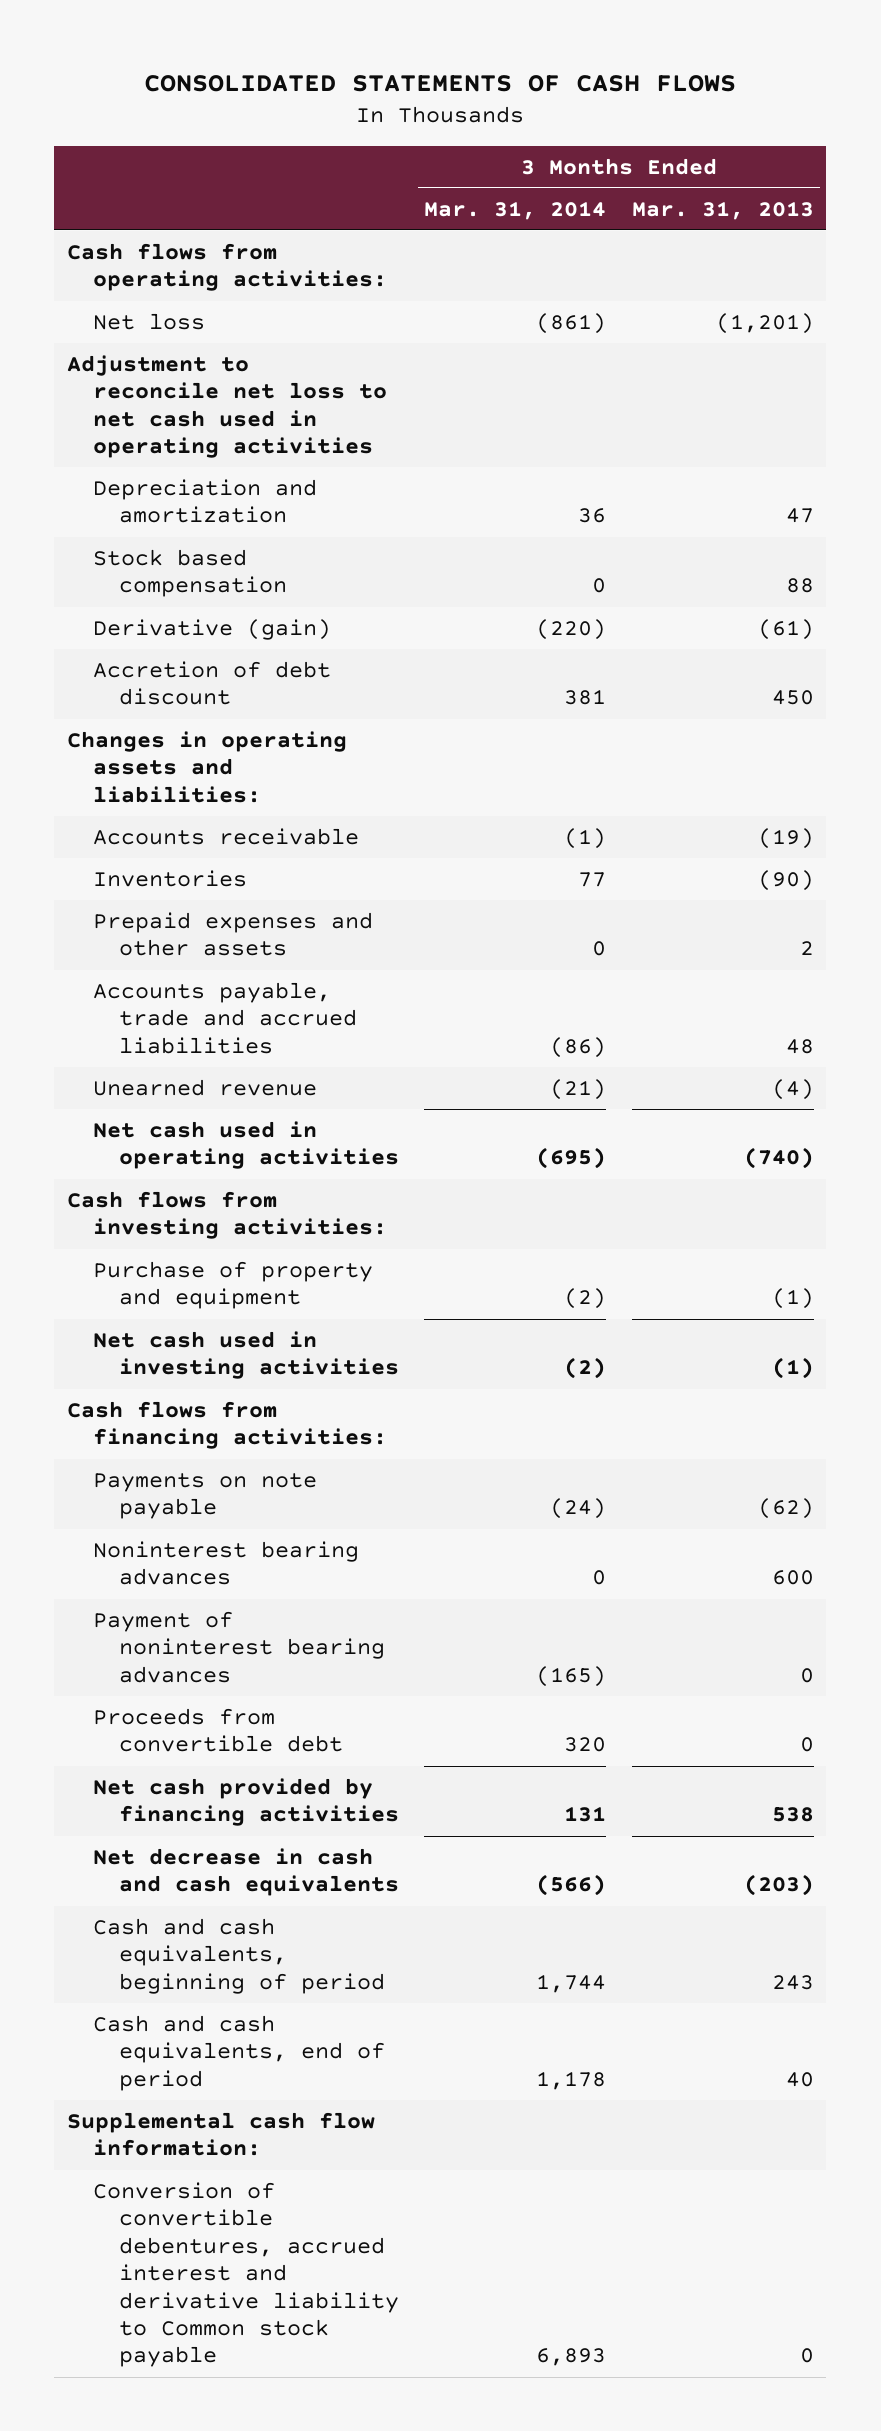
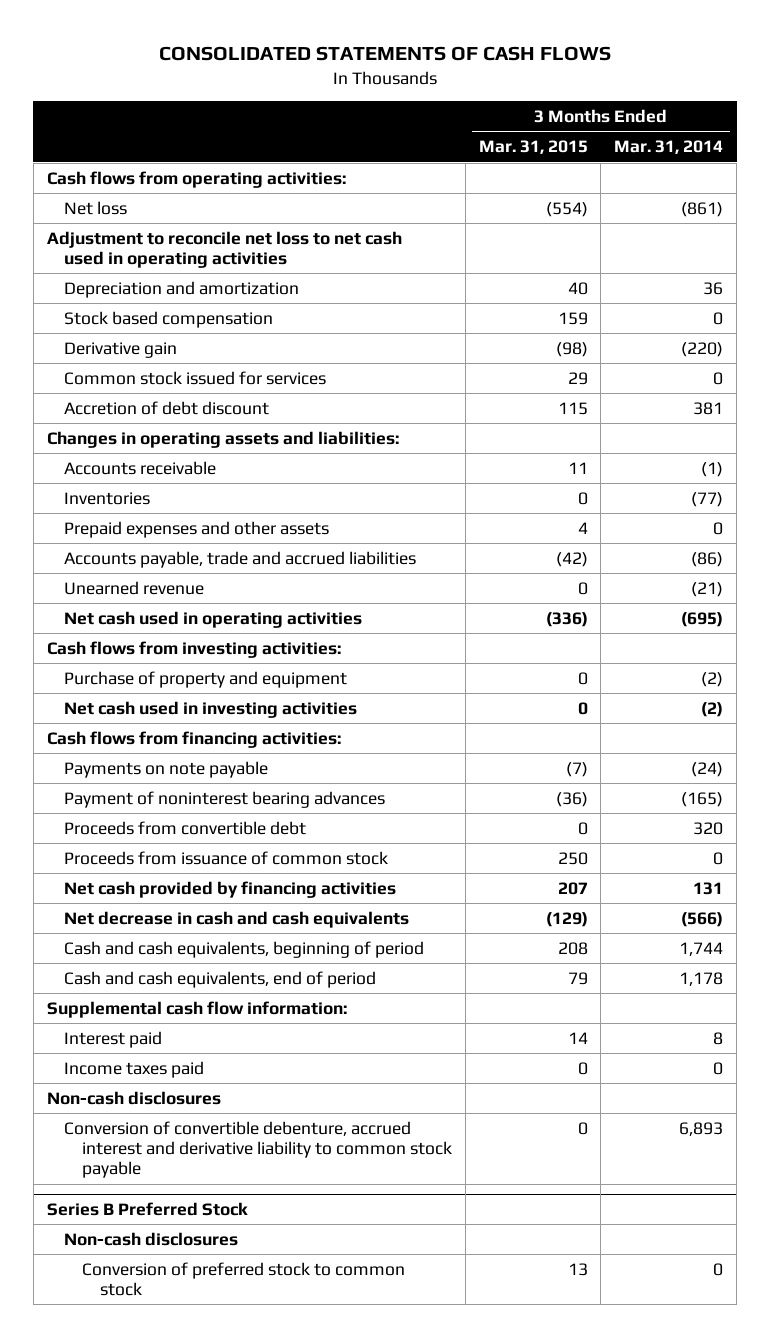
[631,200,814,220] Mar. 31, 2013 -> none
none -> [478,140,588,155] Mar. 31, 2015
[93,618,332,640] Derivative (gain) -> [64,341,178,358] Derivative gain
none -> [64,370,327,385] Common stock issued for services
[578,871,607,887] 77 -> [691,491,724,507] (77)
[93,1540,360,1586] Noninterest bearing advances -> none
none -> [64,850,389,865] Proceeds from issuance of common stock
none -> [64,1030,163,1048] Interest paid
none -> [64,1060,205,1078] Income taxes paid
none -> [46,1090,221,1105] Non-cash disclosures
[93,2181,400,2368] Conversion of convertible debentures, accrued interest and derivative liability to Common stock payable -> [64,1120,452,1179] Conversion of convertible debenture, accrued interest and derivative liability to common stock payable
none -> [46,1201,248,1216] Series B Preferred Stock
none -> [64,1231,239,1246] Non-cash disclosures
none -> [81,1261,405,1297] Conversion of preferred stock to common stock

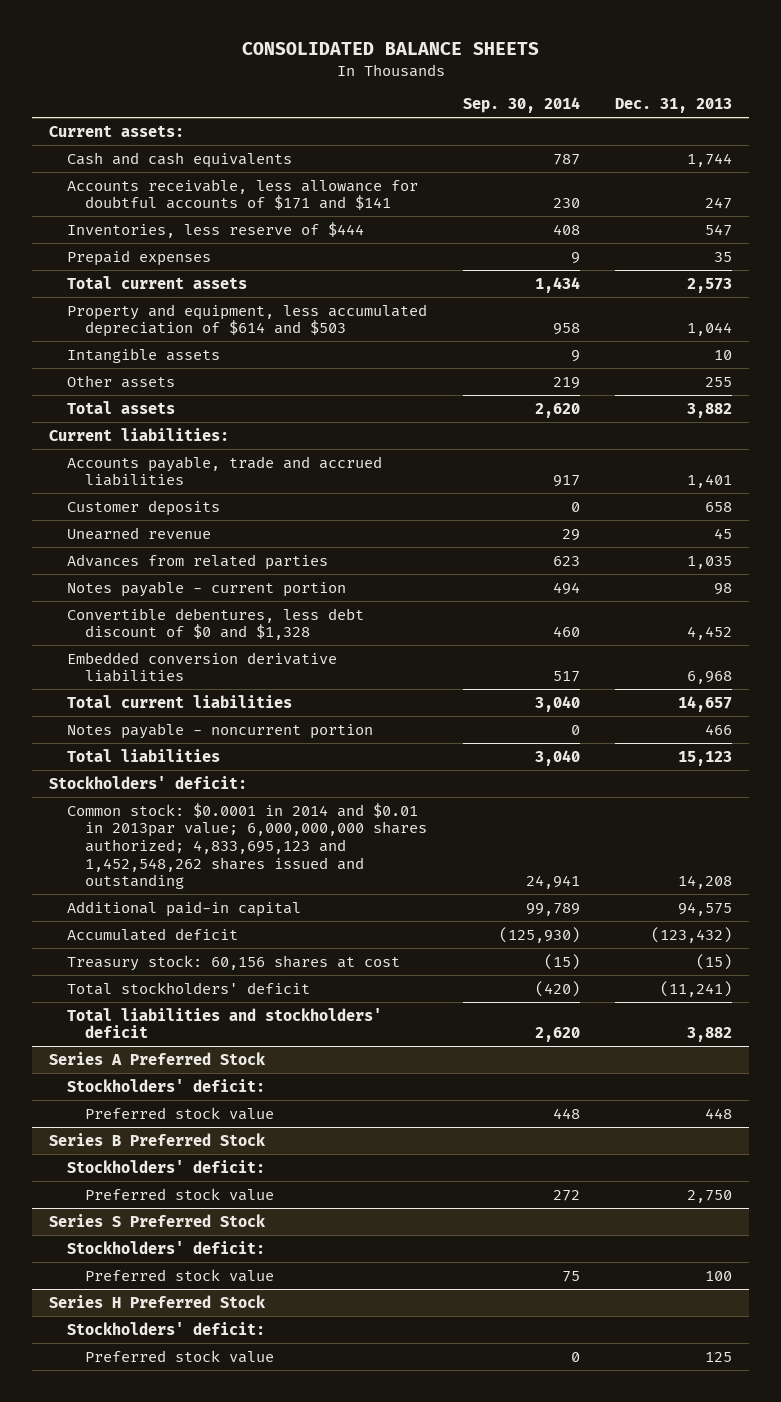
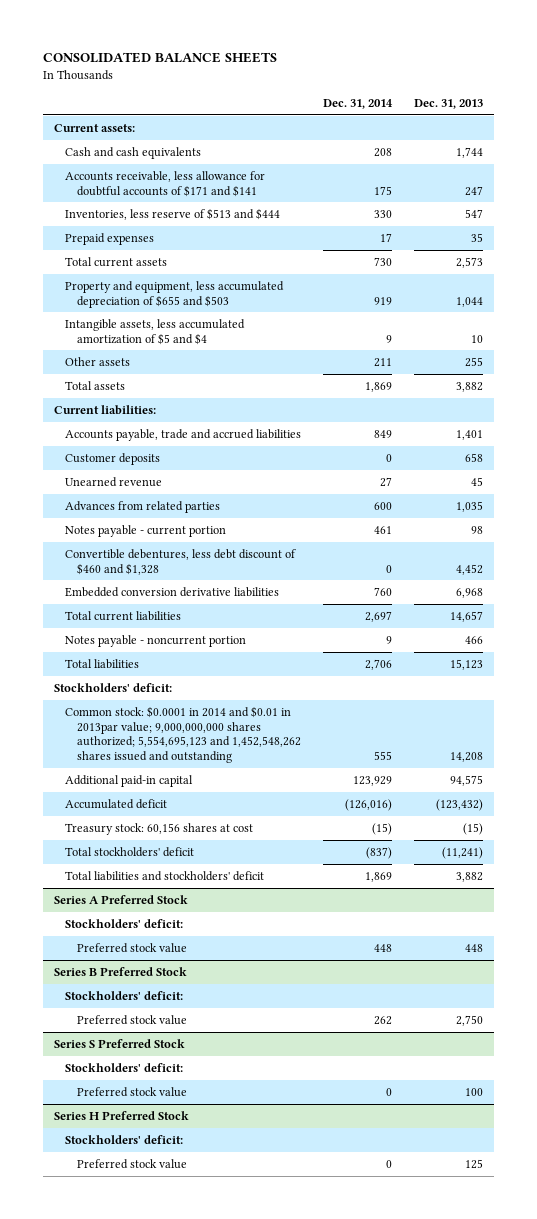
[462,97,580,114] Sep. 30, 2014 -> none
none -> [323,98,394,109] Dec. 31, 2014
[67,221,365,238] Inventories, less reserve of $444 -> [65,207,281,220] Inventories, less reserve of $513 and $444
[67,303,428,338] Property and equipment, less accumulated depreciation of $614 and $503 -> [65,280,285,308] Property and equipment, less accumulated depreciation of $655 and $503
[67,347,221,363] Intangible assets -> [65,318,246,345] Intangible assets, less accumulated amortization of $5 and $4
[67,607,365,641] Convertible debentures, less debt discount of $0 and $1,328 -> [65,548,297,575] Convertible debentures, less debt discount of $460 and $1,328
[67,802,428,890] Common stock: $0.0001 in 2014 and $0.01 in 2013par value; 6,000,000,000 shares authorized; 4,833,695,123 and 1,452,548,262 shares issued and outstanding -> [65,705,301,763] Common stock: $0.0001 in 2014 and $0.01 in 2013par value; 9,000,000,000 shares authorized; 5,554,695,123 and 1,452,548,262 shares issued and outstanding

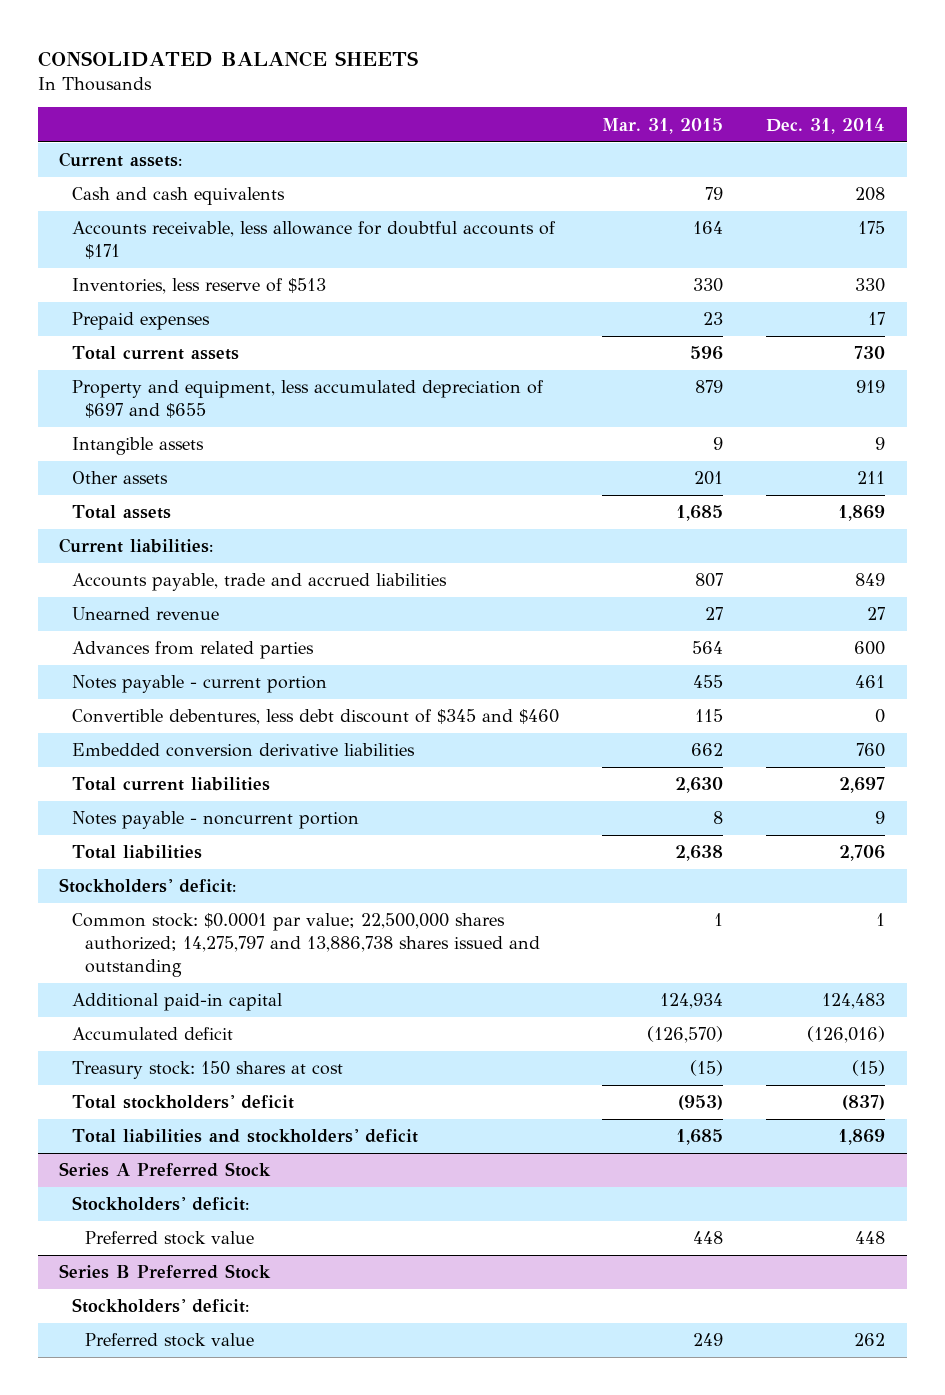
[413,98,483,109] Dec. 31, 2013 -> none
none -> [602,117,724,134] Mar. 31, 2015
[65,170,266,197] Accounts receivable, less allowance for doubtful accounts of $171 and $141 -> [72,221,557,260] Accounts receivable, less allowance for doubtful accounts of $171
[65,207,281,220] Inventories, less reserve of $513 and $444 -> [72,278,327,295] Inventories, less reserve of $513
[65,280,285,308] Property and equipment, less accumulated depreciation of $655 and $503 -> [72,380,545,419] Property and equipment, less accumulated depreciation of $697 and $655
[65,318,246,345] Intangible assets, less accumulated amortization of $5 and $4 -> [72,437,205,456] Intangible assets
[65,452,161,465] Customer deposits -> none
[65,548,297,575] Convertible debentures, less debt discount of $460 and $1,328 -> [72,709,560,726] Convertible debentures, less debt discount of $345 and $460
[65,705,301,763] Common stock: $0.0001 in 2014 and $0.01 in 2013par value; 9,000,000,000 shares authorized; 5,554,695,123 and 1,452,548,262 shares issued and outstanding -> [72,913,541,978] Common stock: $0.0001 par value; 22,500,000 shares authorized; 14,275,797 and 13,886,738 shares issued and outstanding
[374,750,393,760] 555 -> [876,913,886,927] 1
[353,775,393,786] 123,929 -> [822,993,886,1010] 124,483
[65,822,254,835] Treasury stock: 60,156 shares at cost -> [72,1061,344,1080] Treasury stock: 150 shares at cost
[53,1038,185,1048] Series S Preferred Stock -> none
[65,1062,184,1072] Stockholders' deficit: -> none
[76,1086,187,1097] Preferred stock value -> none
[53,1110,189,1120] Series H Preferred Stock -> none
[65,1134,184,1144] Stockholders' deficit: -> none
[76,1158,187,1169] Preferred stock value -> none

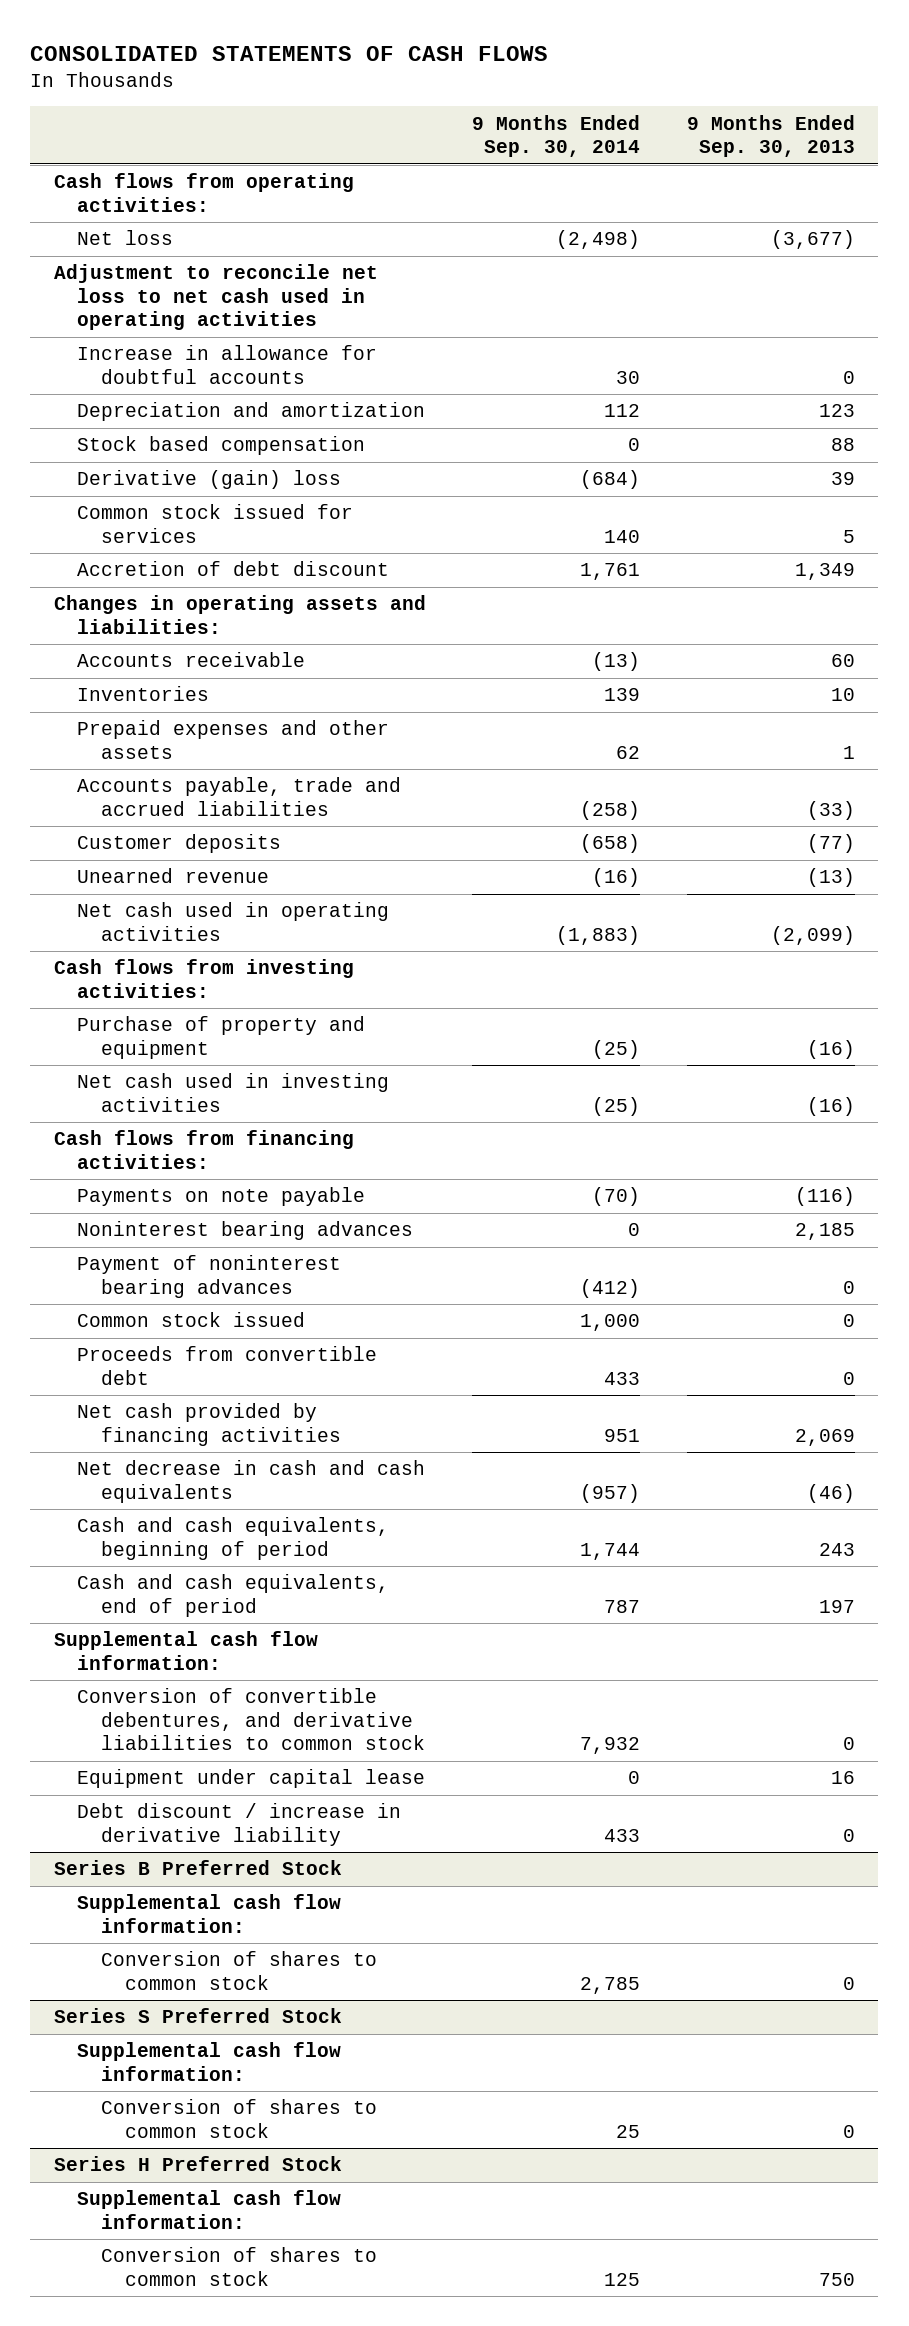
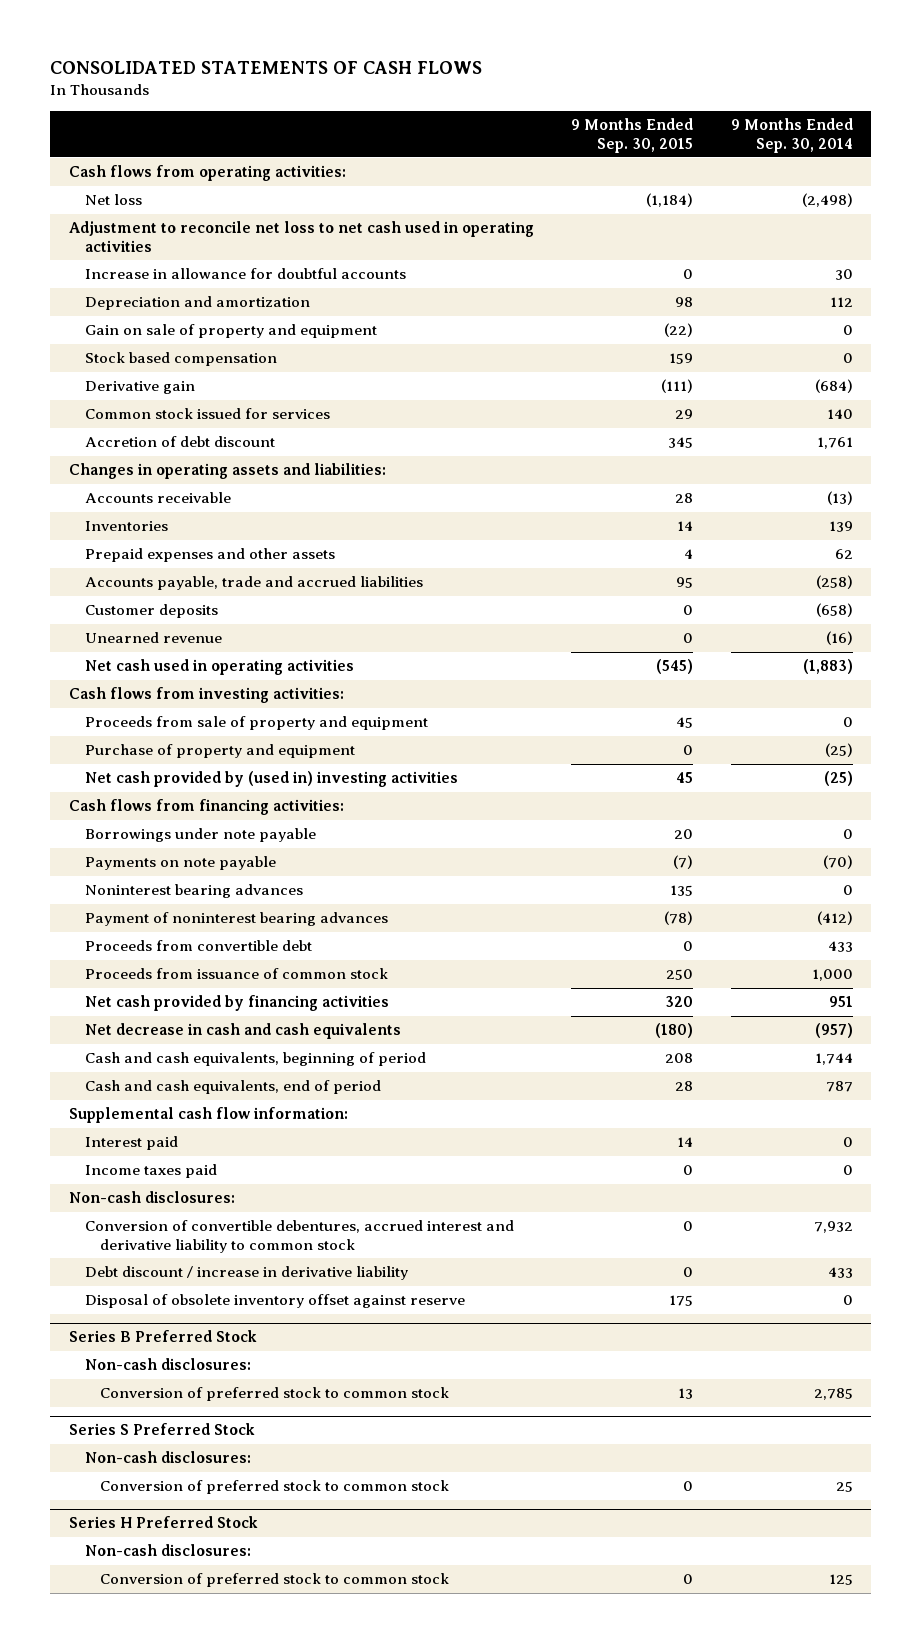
[687,114,856,158] 9 Months Ended Sep. 30, 2013 -> none
none -> [571,118,694,153] 9 Months Ended Sep. 30, 2015
none -> [84,324,377,339] Gain on sale of property and equipment
[77,470,342,490] Derivative (gain) loss -> [84,381,195,395] Derivative gain
none -> [84,716,428,731] Proceeds from sale of property and equipment
[77,1073,390,1112] Net cash used in investing activities -> [84,771,458,788] Net cash provided by (used in) investing activities
none -> [84,828,316,843] Borrowings under note payable
[77,1312,306,1328] Common stock issued -> none
none -> [84,968,388,980] Proceeds from issuance of common stock
[77,1769,426,1789] Equipment under capital lease -> none
none -> [84,1136,178,1151] Interest paid
none -> [84,1164,217,1179] Income taxes paid
none -> [68,1191,235,1204] Non-cash disclosures:
[77,1688,425,1751] Conversion of convertible debentures, and derivative liabilities to common stock -> [84,1220,514,1253] Conversion of convertible debentures, accrued interest and derivative liability to common stock
none -> [84,1294,465,1309] Disposal of obsolete inventory offset against reserve
[77,1894,342,1933] Supplemental cash flow information: -> none
none -> [84,1358,251,1371] Non-cash disclosures:
[100,1951,377,1990] Conversion of shares to common stock -> [100,1387,450,1402] Conversion of preferred stock to common stock
[77,2042,342,2081] Supplemental cash flow information: -> none
none -> [84,1451,251,1464] Non-cash disclosures:
[100,2099,377,2138] Conversion of shares to common stock -> [100,1480,450,1495] Conversion of preferred stock to common stock
[77,2190,342,2229] Supplemental cash flow information: -> none
none -> [84,1544,251,1557] Non-cash disclosures:
[100,2247,377,2286] Conversion of shares to common stock -> [100,1573,450,1588] Conversion of preferred stock to common stock

